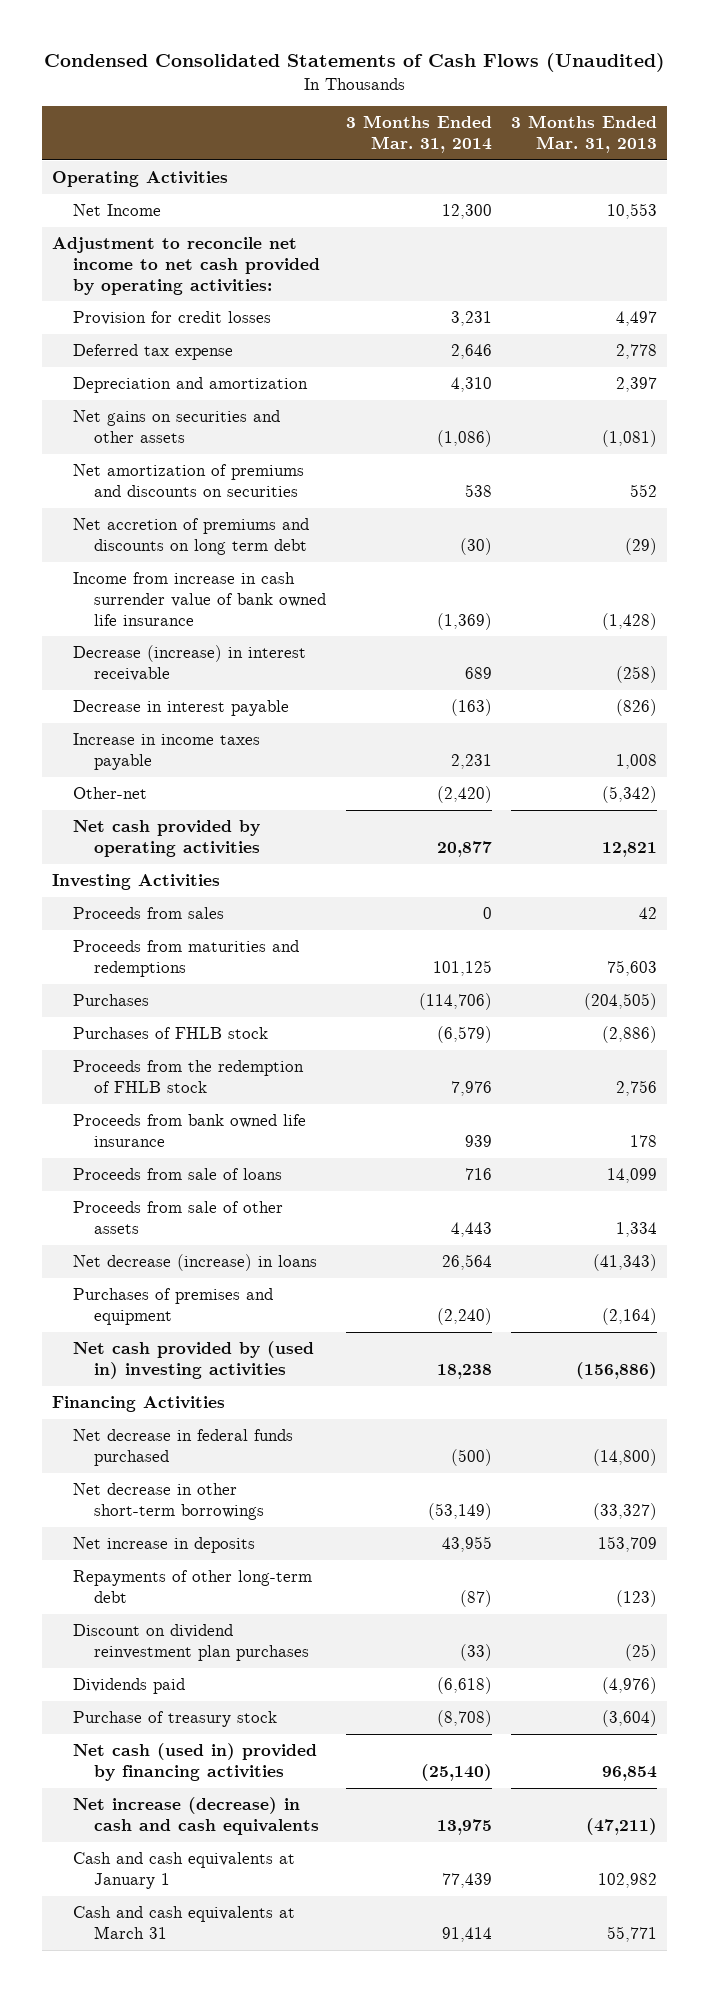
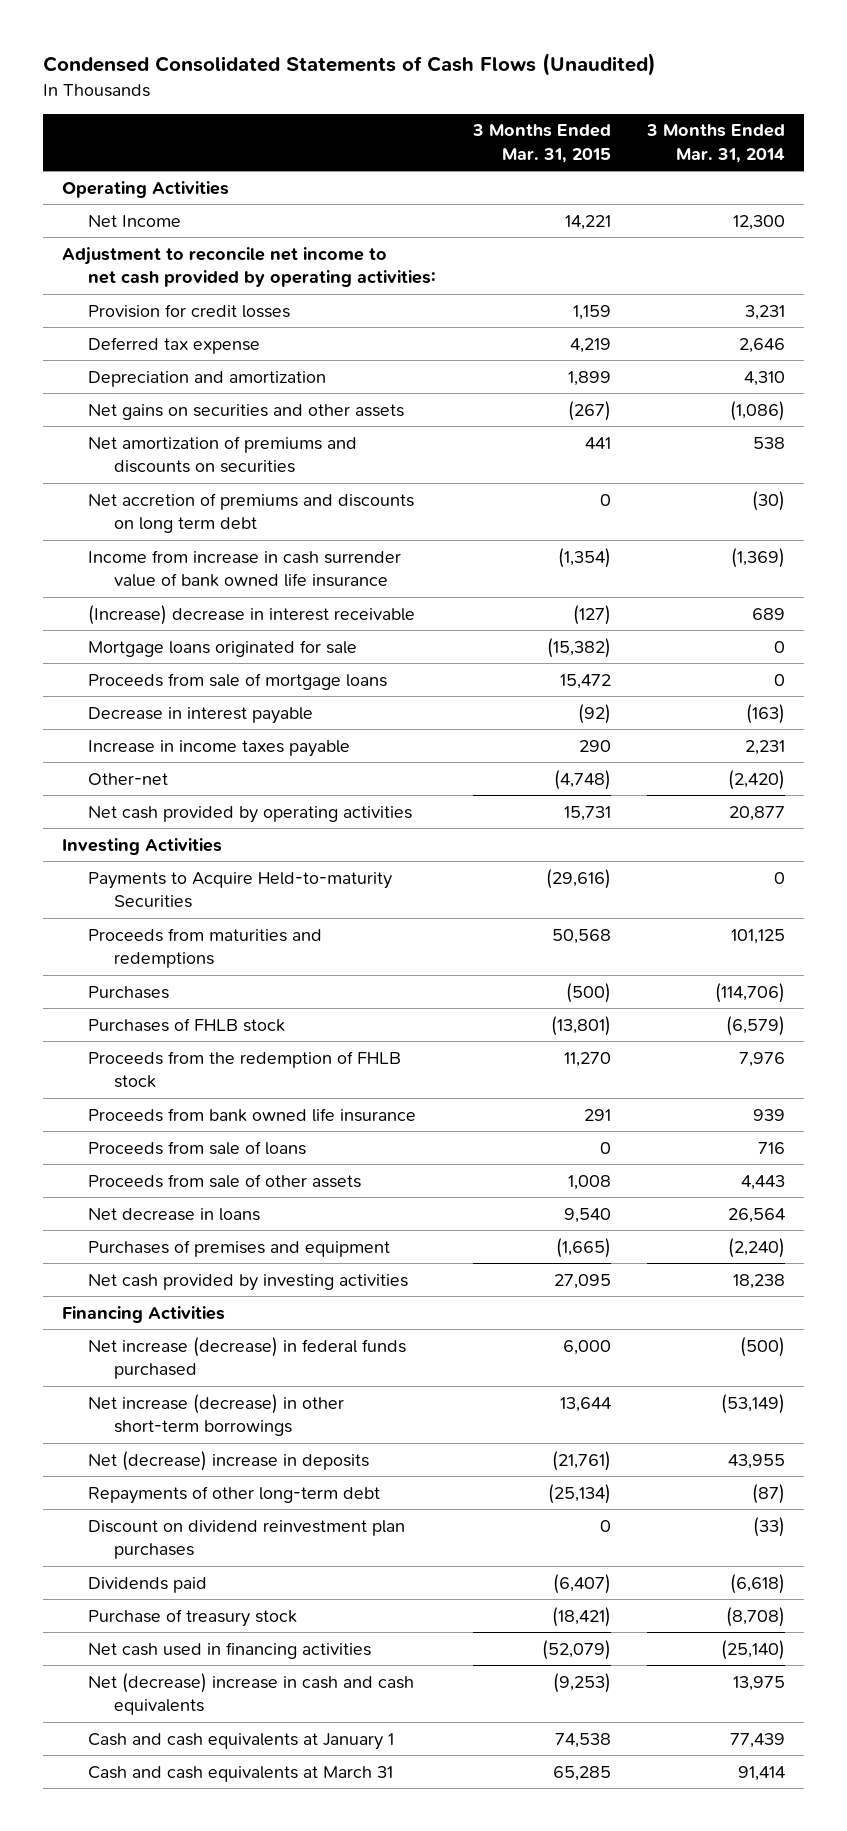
[511,115,658,153] 3 Months Ended Mar. 31, 2013 -> none
none -> [471,124,611,163] 3 Months Ended Mar. 31, 2015
[72,645,306,681] Decrease (increase) in interest receivable -> [88,604,416,625] (Increase) decrease in interest receivable
none -> [88,639,358,657] Mortgage loans originated for sale
none -> [88,672,388,690] Proceeds from sale of mortgage loans
[72,907,224,920] Proceeds from sales -> none
none -> [88,871,393,909] Payments to Acquire Held-to-maturity Securities
[72,1254,317,1272] Net decrease (increase) in loans -> [88,1207,261,1221] Net decrease in loans
[72,1341,314,1379] Net cash provided by (used in) investing activities -> [88,1273,409,1291] Net cash provided by investing activities
[72,1429,293,1466] Net decrease in federal funds purchased -> [88,1336,407,1380] Net increase (decrease) in federal funds purchased
[72,1483,264,1520] Net decrease in other short-term borrowings -> [88,1393,345,1437] Net increase (decrease) in other short-term borrowings
[72,1537,255,1554] Net increase in deposits -> [88,1450,370,1471] Net (decrease) increase in deposits
[72,1743,317,1781] Net cash (used in) provided by financing activities -> [88,1641,372,1659] Net cash used in financing activities
[72,1797,319,1835] Net increase (decrease) in cash and cash equivalents -> [88,1672,415,1716] Net (decrease) increase in cash and cash equivalents

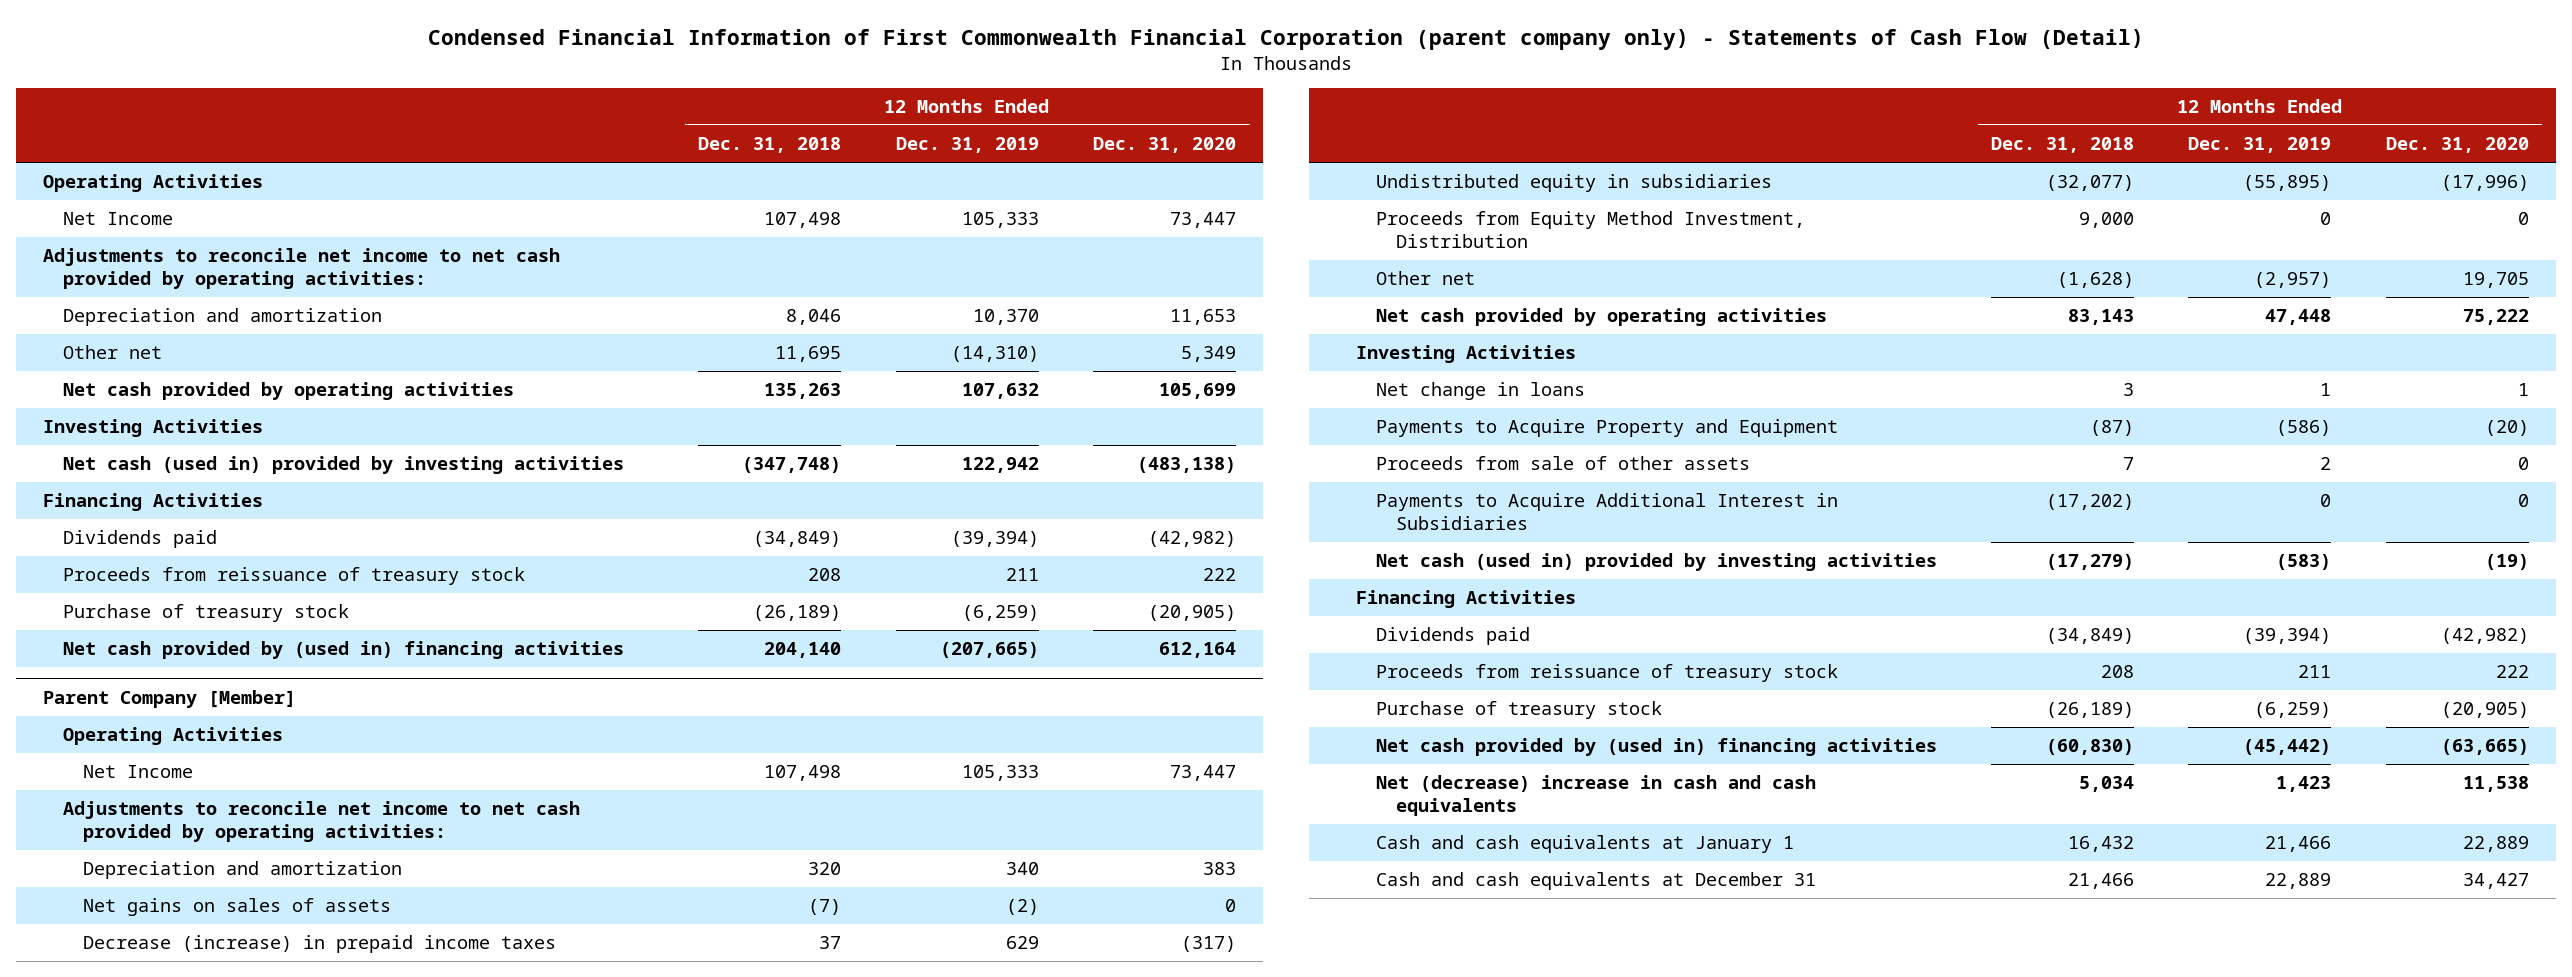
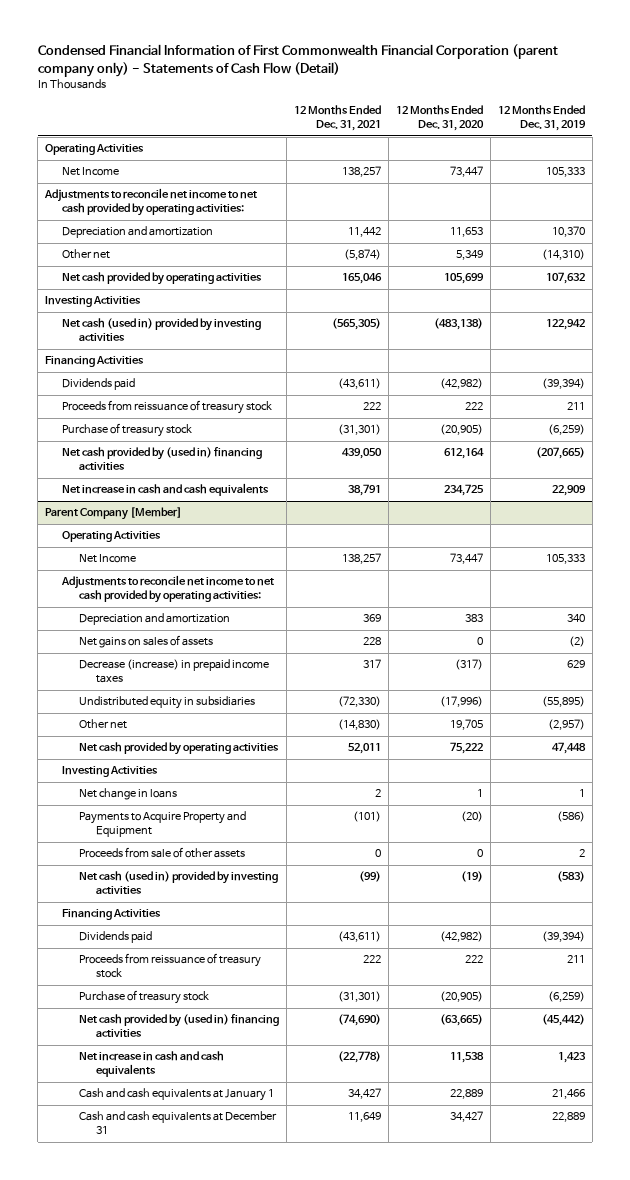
[698,137,842,154] Dec. 31, 2018 -> none
none -> [294,105,382,132] 12 Months Ended Dec. 31, 2021
none -> [62,483,270,497] Net increase in cash and cash equivalents
[1375,211,1805,249] Proceeds from Equity Method Investment, Distribution -> none
[1375,493,1838,531] Payments to Acquire Additional Interest in Subsidiaries -> none
[1375,775,1816,817] Net (decrease) increase in cash and cash equivalents -> [79,1051,225,1078] Net increase in cash and cash equivalents

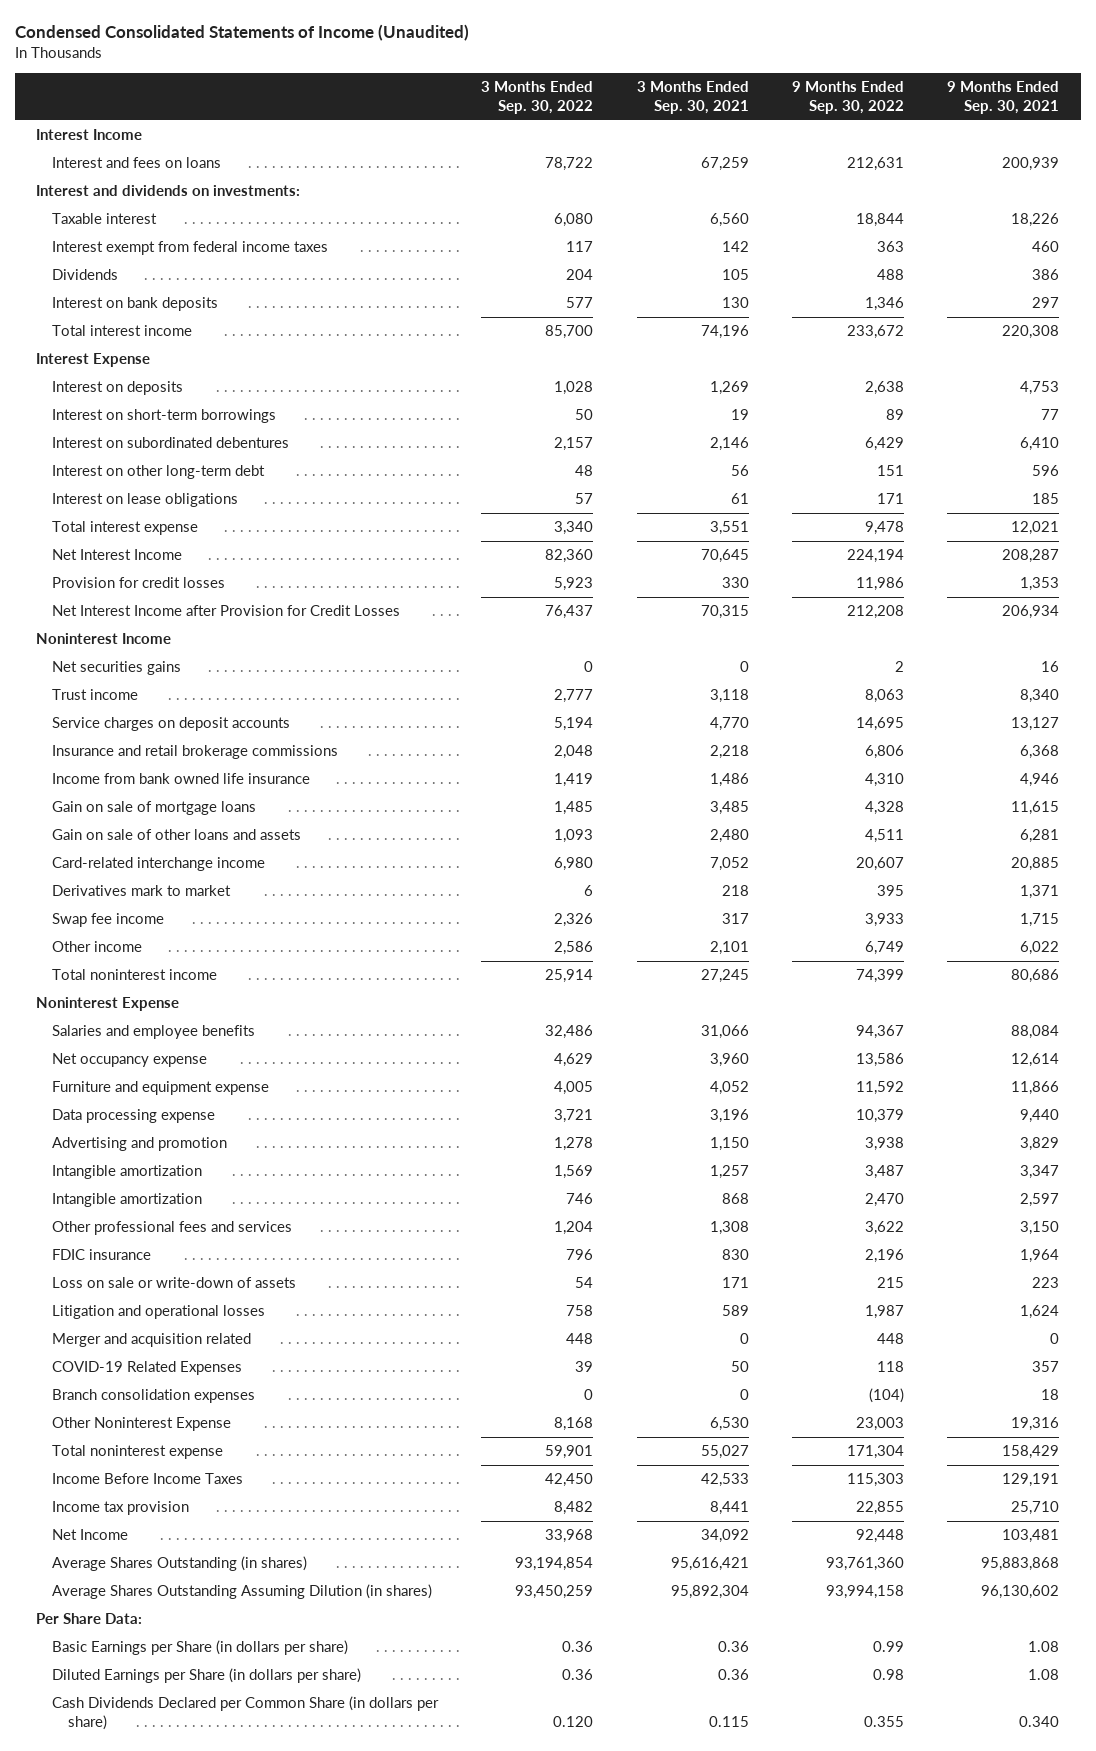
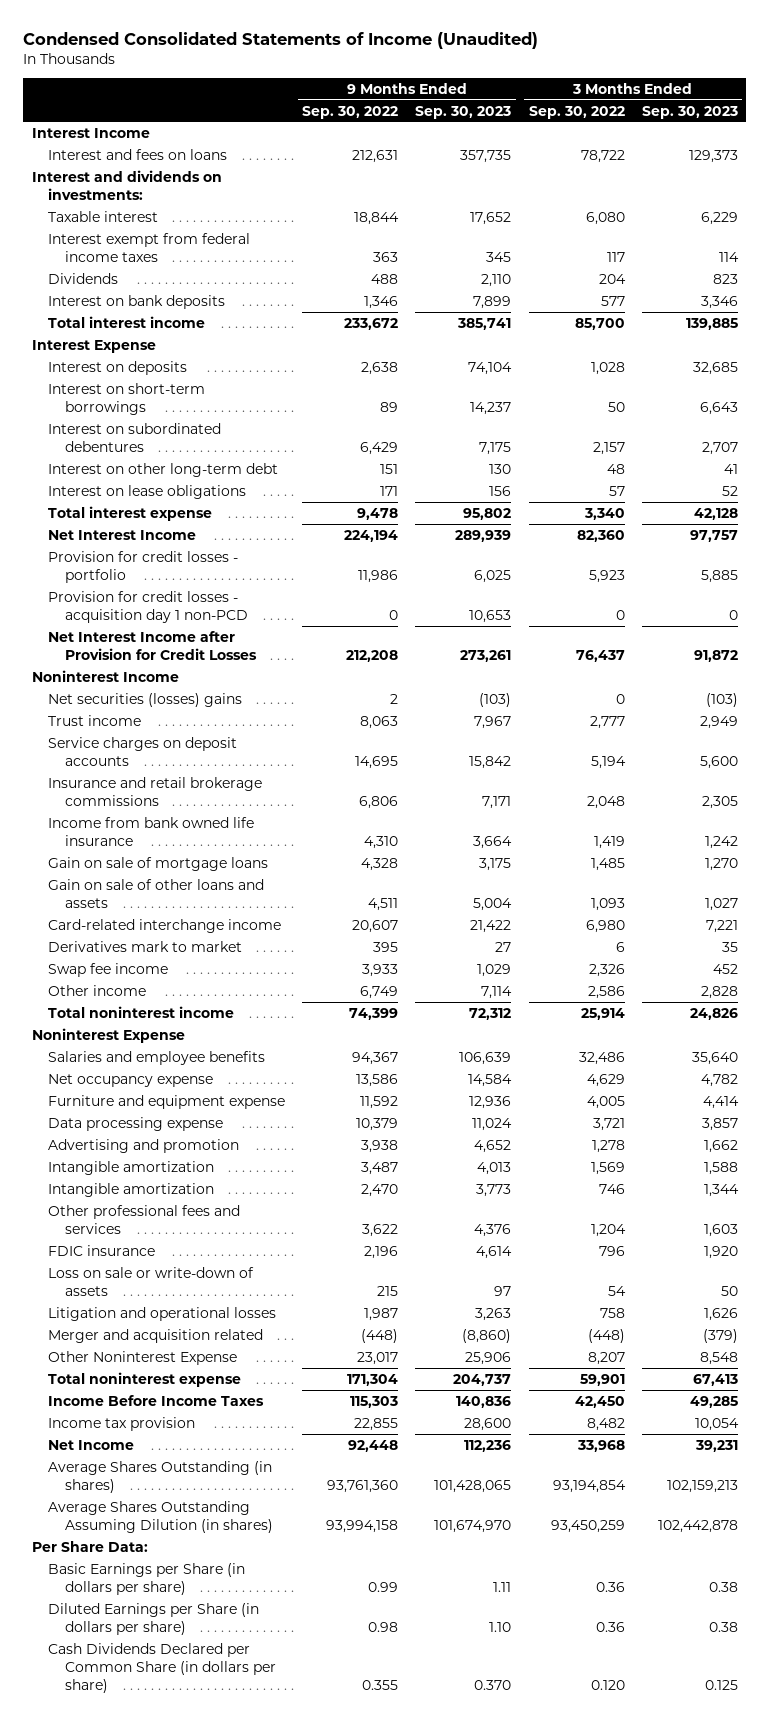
[636,81,749,115] 3 Months Ended Sep. 30, 2021 -> none
[947,81,1060,115] 9 Months Ended Sep. 30, 2021 -> none
none -> [415,105,512,119] Sep. 30, 2023
none -> [641,105,738,119] Sep. 30, 2023
[52,577,226,589] Provision for credit losses -> [48,550,239,583] Provision for credit losses - portfolio
none -> [48,590,248,623] Provision for credit losses - acquisition day 1 non-PCD
[52,661,182,676] Net securities gains -> [48,692,243,707] Net securities (losses) gains
[52,1361,243,1376] COVID-19 Related Expenses -> none
[52,1389,256,1404] Branch consolidation expenses -> none
[566,1333,594,1345] 448 -> [587,1328,625,1343] (448)
[877,1333,905,1345] 448 -> [361,1328,399,1343] (448)
[554,1417,594,1432] 8,168 -> [587,1351,625,1365] 8,207
[856,1417,905,1432] 23,003 -> [357,1351,399,1365] 23,017

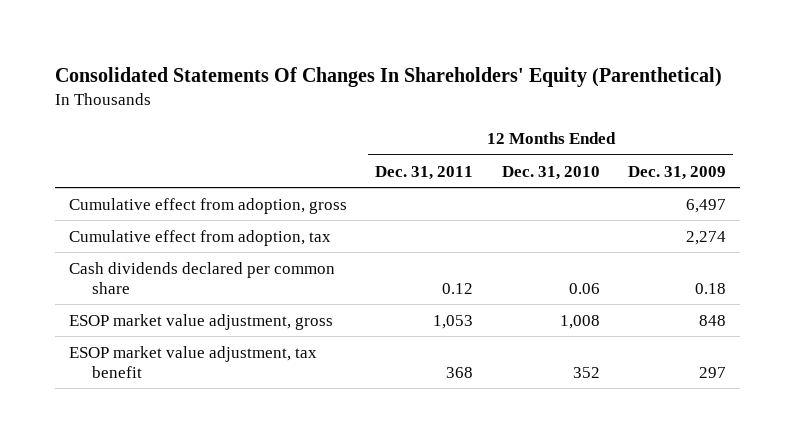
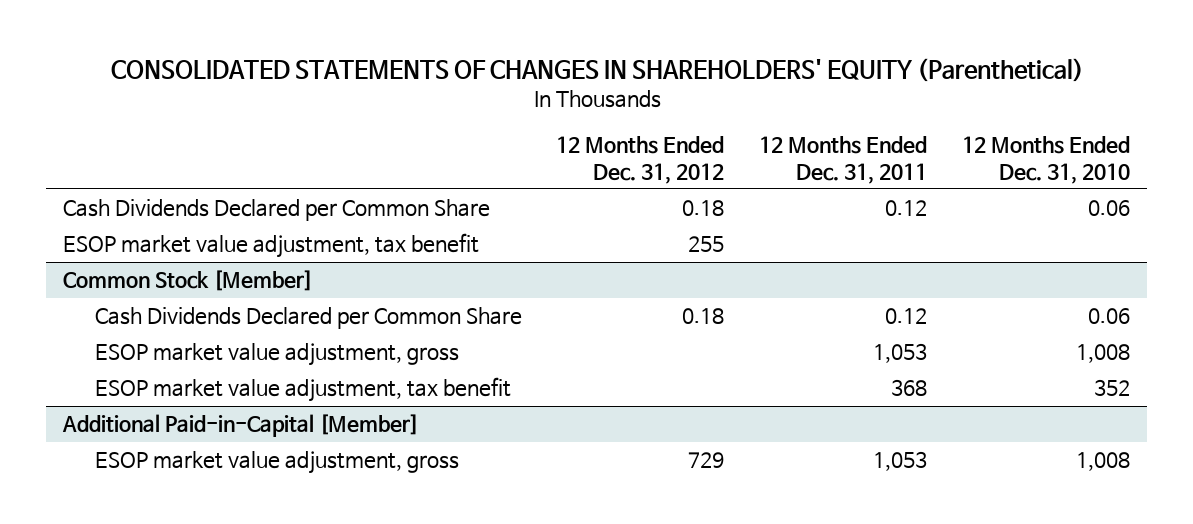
[55,66,723,87] Consolidated Statements Of Changes In Shareholders' Equity (Parenthetical) -> [110,58,1084,83] CONSOLIDATED STATEMENTS OF CHANGES IN SHAREHOLDERS' EQUITY (Parenthetical)
[627,165,726,180] Dec. 31, 2009 -> none
none -> [556,136,725,184] 12 Months Ended Dec. 31, 2012
[69,197,348,214] Cumulative effect from adoption, gross -> none
[69,229,332,246] Cumulative effect from adoption, tax -> none
[69,261,336,294] Cash dividends declared per common share -> [63,199,491,222] Cash Dividends Declared per Common Share
none -> [63,233,480,259] ESOP market value adjustment, tax benefit
none -> [63,270,314,292] Common Stock [Member]
none -> [94,307,522,330] Cash Dividends Declared per Common Share
none -> [62,414,420,438] Additional Paid-in-Capital [Member]
none -> [94,451,459,475] ESOP market value adjustment, gross

